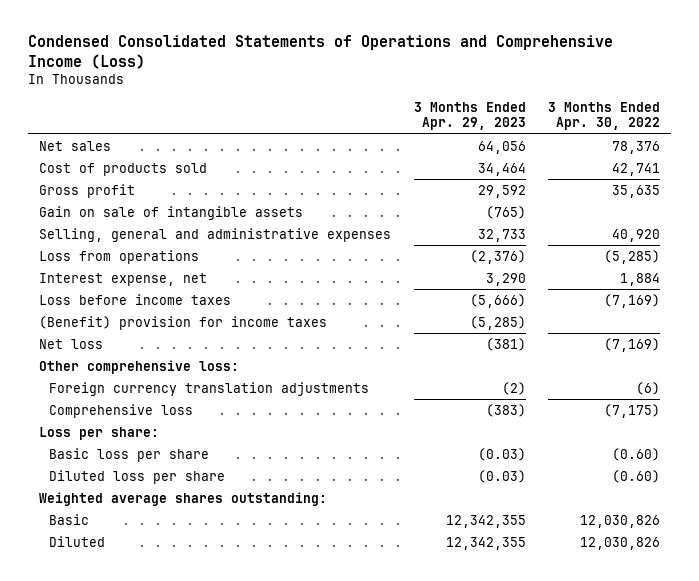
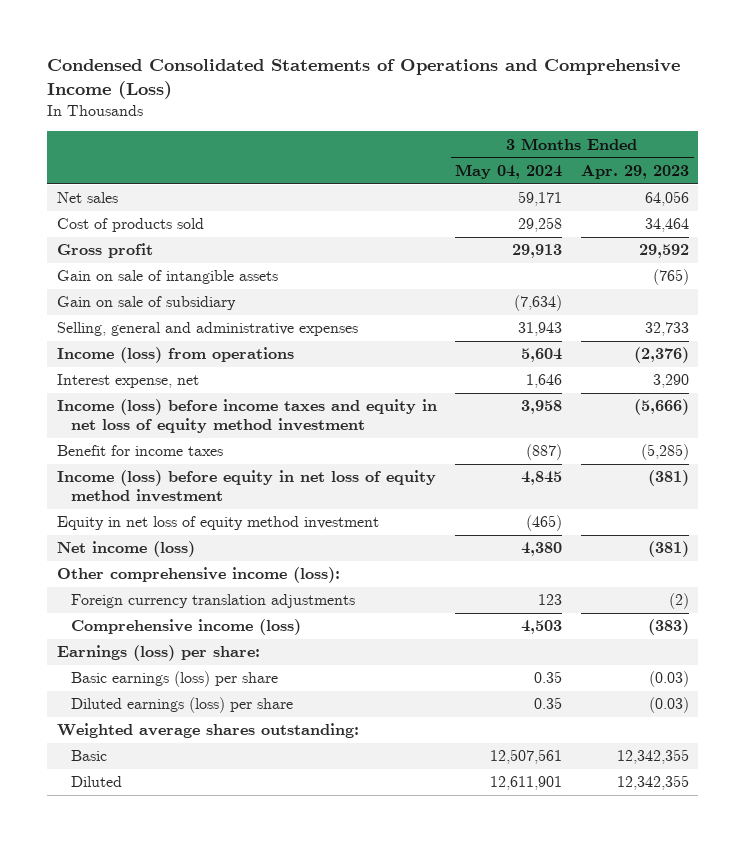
[547,101,660,131] 3 Months Ended Apr. 30, 2022 -> none
none -> [455,163,563,179] May 04, 2024
none -> [56,296,236,311] Gain on sale of subsidiary
[39,249,200,264] Loss from operations -> [56,347,294,364] Income (loss) from operations
[39,293,232,305] Loss before income taxes -> [56,399,437,433] Income (loss) before income taxes and equity in net loss of equity method investment
[39,315,328,330] (Benefit) provision for income taxes -> [56,445,223,457] Benefit for income taxes
none -> [56,470,436,502] Income (loss) before equity in net loss of equity method investment
none -> [56,516,379,531] Equity in net loss of equity method investment
[39,338,104,349] Net loss -> [56,541,195,558] Net income (loss)
[39,359,240,374] Other comprehensive loss: -> [56,567,340,584] Other comprehensive income (loss):
[49,403,194,418] Comprehensive loss -> [70,619,301,636] Comprehensive income (loss)
[39,426,160,440] Loss per share: -> [56,645,260,662] Earnings (loss) per share:
[49,447,210,462] Basic loss per share -> [70,671,278,688] Basic earnings (loss) per share
[49,469,226,484] Diluted loss per share -> [70,697,293,714] Diluted earnings (loss) per share

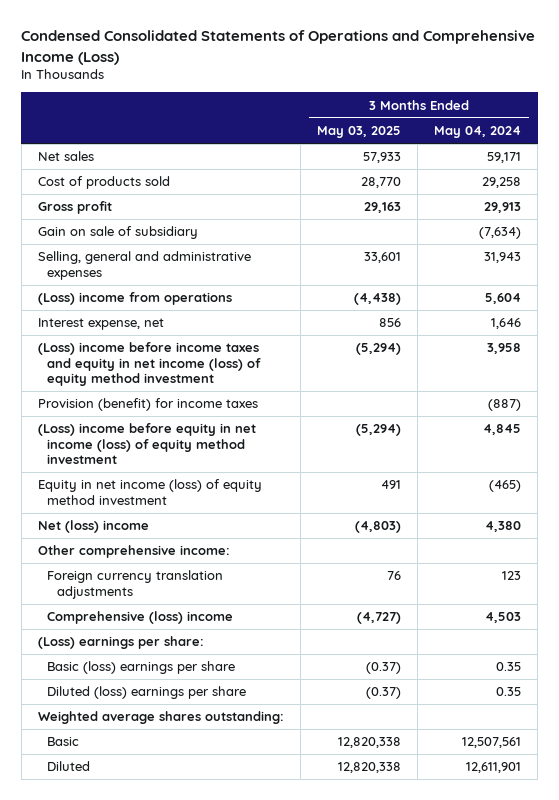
[580,164,689,179] Apr. 29, 2023 -> none
none -> [316,126,401,139] May 03, 2025
[56,270,278,285] Gain on sale of intangible assets -> none
[56,347,294,364] Income (loss) from operations -> [37,292,232,306] (Loss) income from operations
[56,399,437,433] Income (loss) before income taxes and equity in net loss of equity method investment -> [37,342,262,387] (Loss) income before income taxes and equity in net income (loss) of equity method investment
[56,445,223,457] Benefit for income taxes -> [37,398,258,412] Provision (benefit) for income taxes
[56,470,436,502] Income (loss) before equity in net loss of equity method investment -> [37,423,256,465] (Loss) income before equity in net income (loss) of equity method investment
[56,516,379,531] Equity in net loss of equity method investment -> [37,479,262,505] Equity in net income (loss) of equity method investment
[56,541,195,558] Net income (loss) -> [37,520,149,534] Net (loss) income
[56,567,340,584] Other comprehensive income (loss): -> [37,545,230,559] Other comprehensive income:
[70,619,301,636] Comprehensive income (loss) -> [47,611,234,625] Comprehensive (loss) income
[56,645,260,662] Earnings (loss) per share: -> [37,636,204,650] (Loss) earnings per share:
[70,671,278,688] Basic earnings (loss) per share -> [47,661,236,675] Basic (loss) earnings per share
[70,697,293,714] Diluted earnings (loss) per share -> [47,686,247,700] Diluted (loss) earnings per share

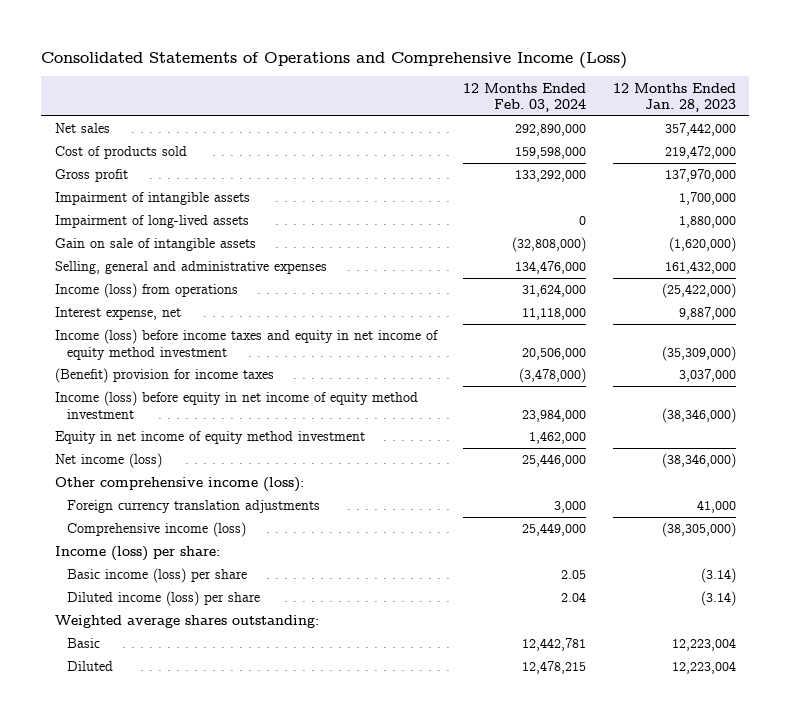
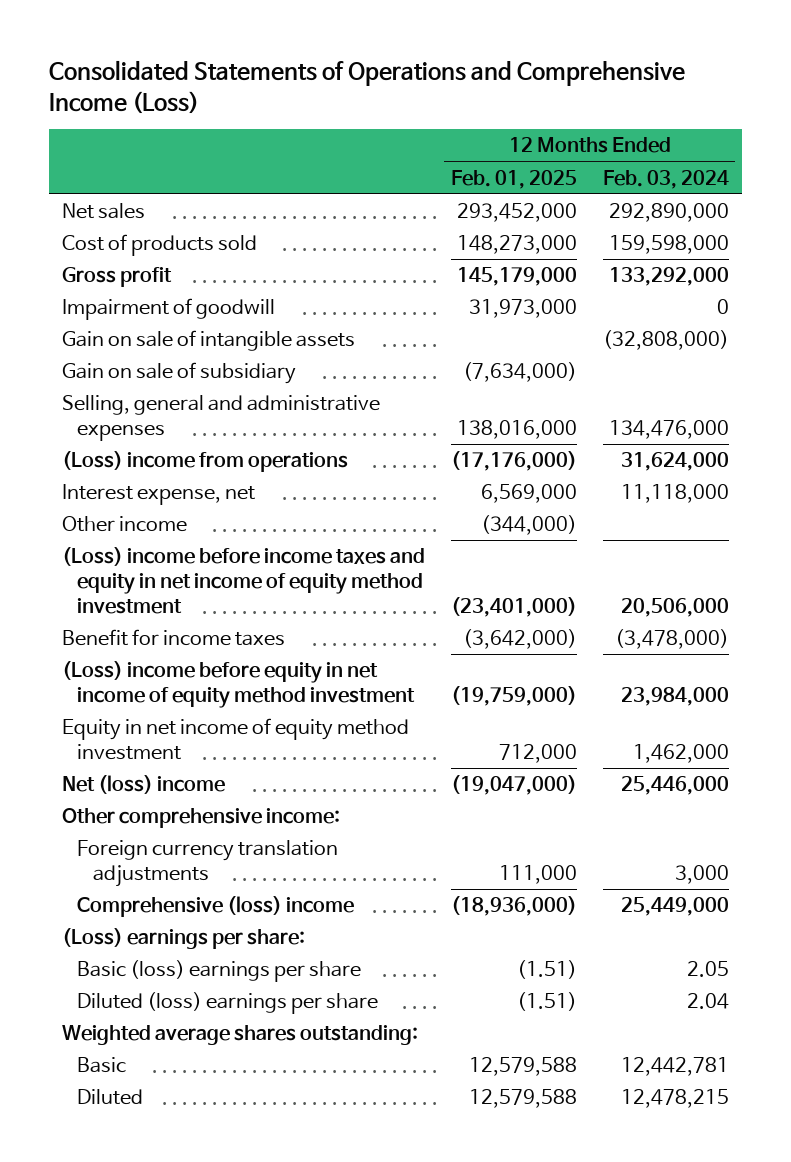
[612,82,736,113] 12 Months Ended Jan. 28, 2023 -> none
none -> [450,169,577,189] Feb. 01, 2025
[54,192,250,206] Impairment of intangible assets -> none
[54,215,249,229] Impairment of long-lived assets -> none
none -> [62,298,276,321] Impairment of goodwill
none -> [62,362,297,385] Gain on sale of subsidiary
[54,283,238,299] Income (loss) from operations -> [62,451,349,473] (Loss) income from operations
none -> [62,516,188,533] Other income
[54,329,438,360] Income (loss) before income taxes and equity in net income of equity method investment -> [62,547,426,614] (Loss) income before income taxes and equity in net income of equity method investment
[54,368,274,384] (Benefit) provision for income taxes -> [62,629,286,647] Benefit for income taxes
[54,391,418,419] Income (loss) before equity in net income of equity method investment -> [62,661,416,708] (Loss) income before equity in net income of equity method investment
[54,453,162,469] Net income (loss) -> [62,775,226,795] Net (loss) income
[54,477,304,493] Other comprehensive income (loss): -> [62,808,341,829] Other comprehensive income:
[66,522,246,538] Comprehensive income (loss) -> [77,896,355,918] Comprehensive (loss) income
[54,546,220,562] Income (loss) per share: -> [62,928,306,950] (Loss) earnings per share:
[66,568,247,584] Basic income (loss) per share -> [77,960,362,983] Basic (loss) earnings per share
[66,591,260,607] Diluted income (loss) per share -> [77,992,379,1015] Diluted (loss) earnings per share

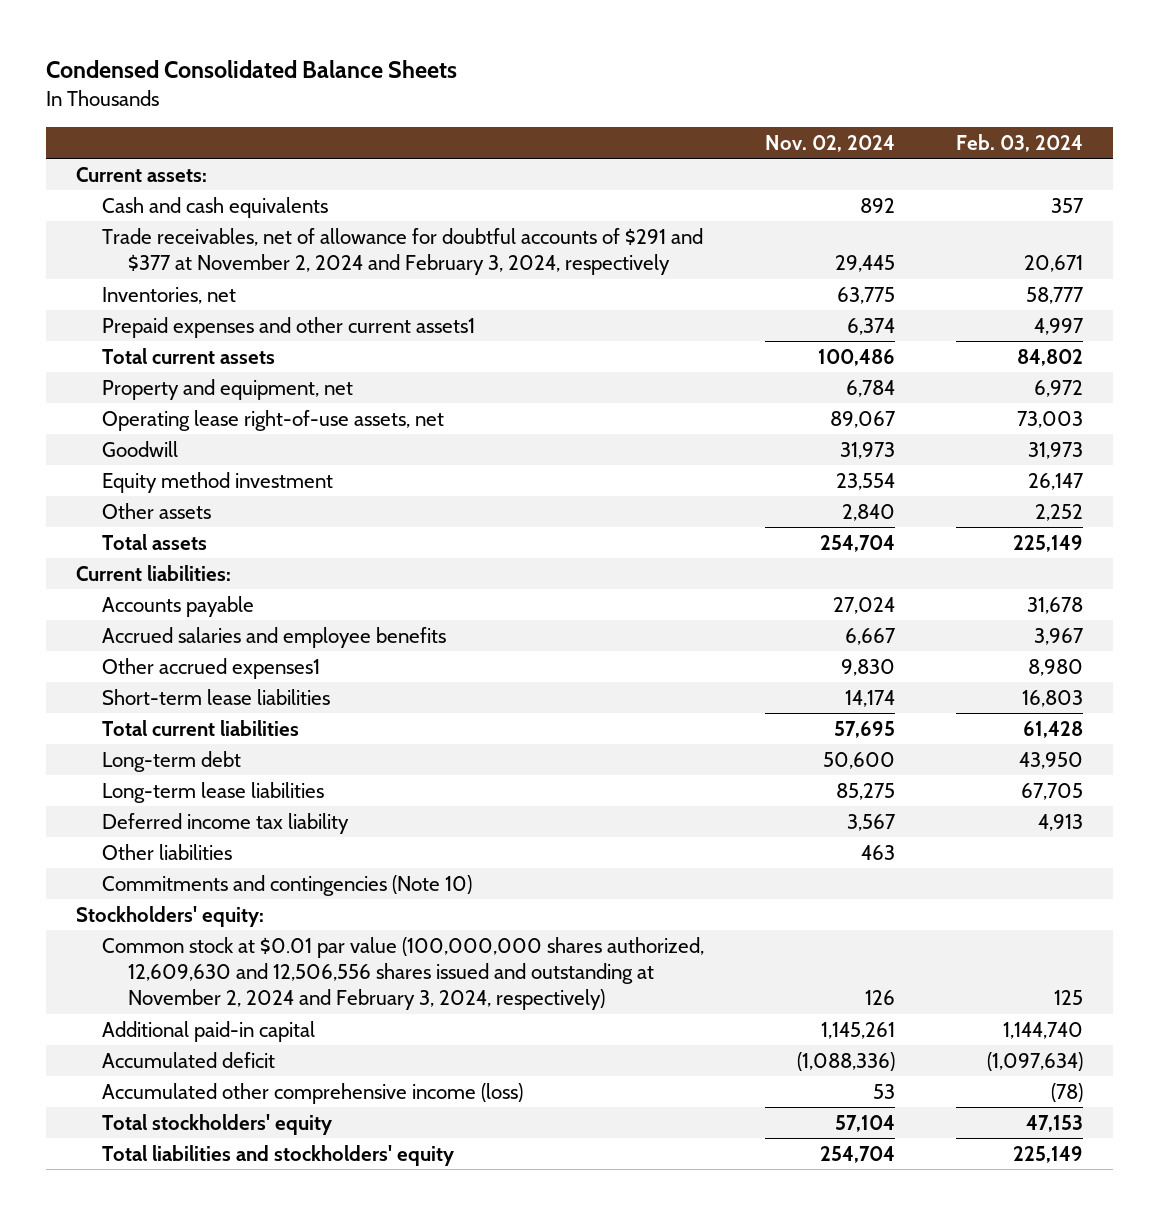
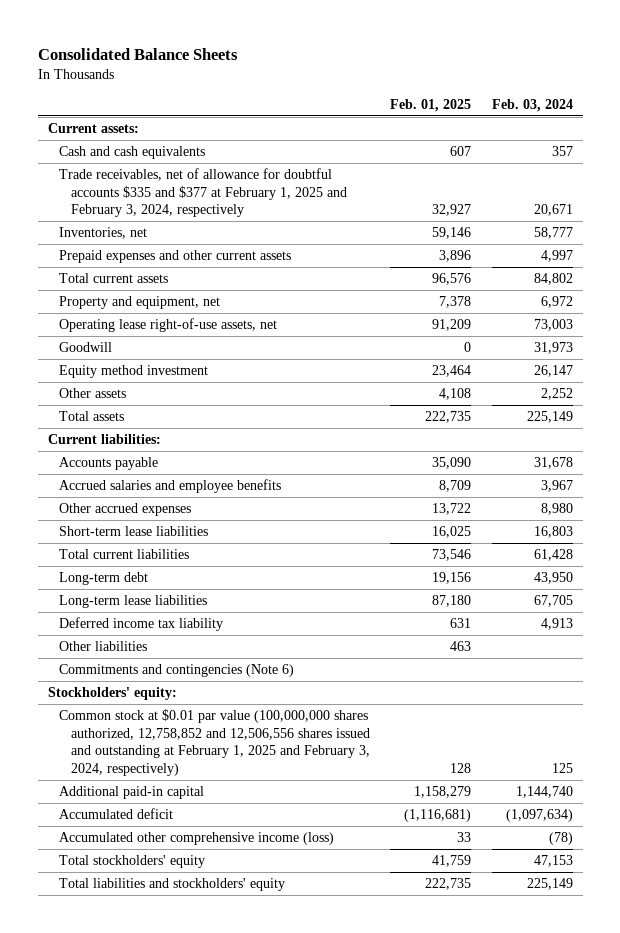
[46,60,458,79] Condensed Consolidated Balance Sheets -> [37,47,238,60] Consolidated Balance Sheets
[765,134,896,152] Nov. 02, 2024 -> none
none -> [390,98,472,112] Feb. 01, 2025
[102,227,704,276] Trade receivables, net of allowance for doubtful accounts of $291 and $377 at November 2, 2024 and February 3, 2024, respectively -> [59,167,347,218] Trade receivables, net of allowance for doubtful accounts $335 and $377 at February 1, 2025 and February 3, 2024, respectively
[102,316,476,338] Prepaid expenses and other current assets1 -> [59,249,292,263] Prepaid expenses and other current assets
[102,657,321,679] Other accrued expenses1 -> [59,502,192,516] Other accrued expenses
[102,874,473,896] Commitments and contingencies (Note 10) -> [59,663,295,677] Commitments and contingencies (Note 6)
[102,936,705,1011] Common stock at $0.01 par value (100,000,000 shares authorized, 12,609,630 and 12,506,556 shares issued and outstanding at November 2, 2024 and February 3, 2024, respectively) -> [59,708,370,776] Common stock at $0.01 par value (100,000,000 shares authorized, 12,758,852 and 12,506,556 shares issued and outstanding at February 1, 2025 and February 3, 2024, respectively)

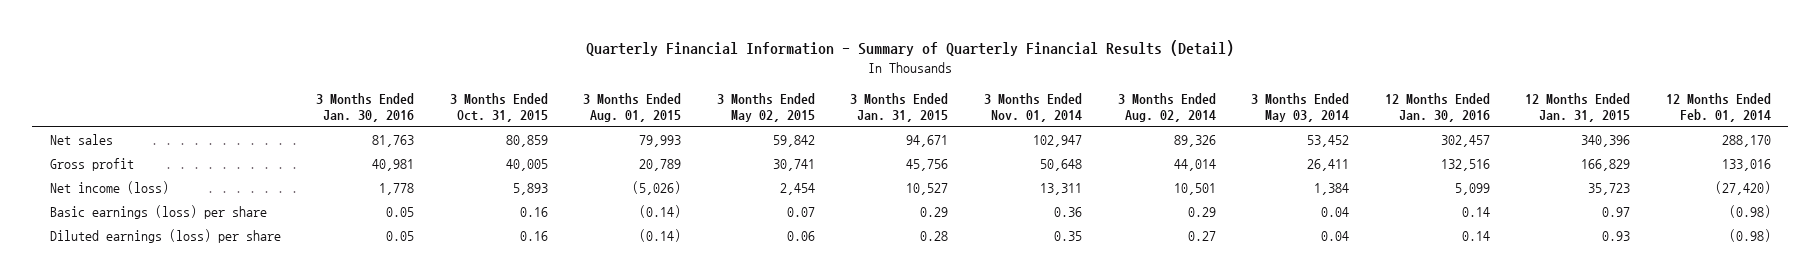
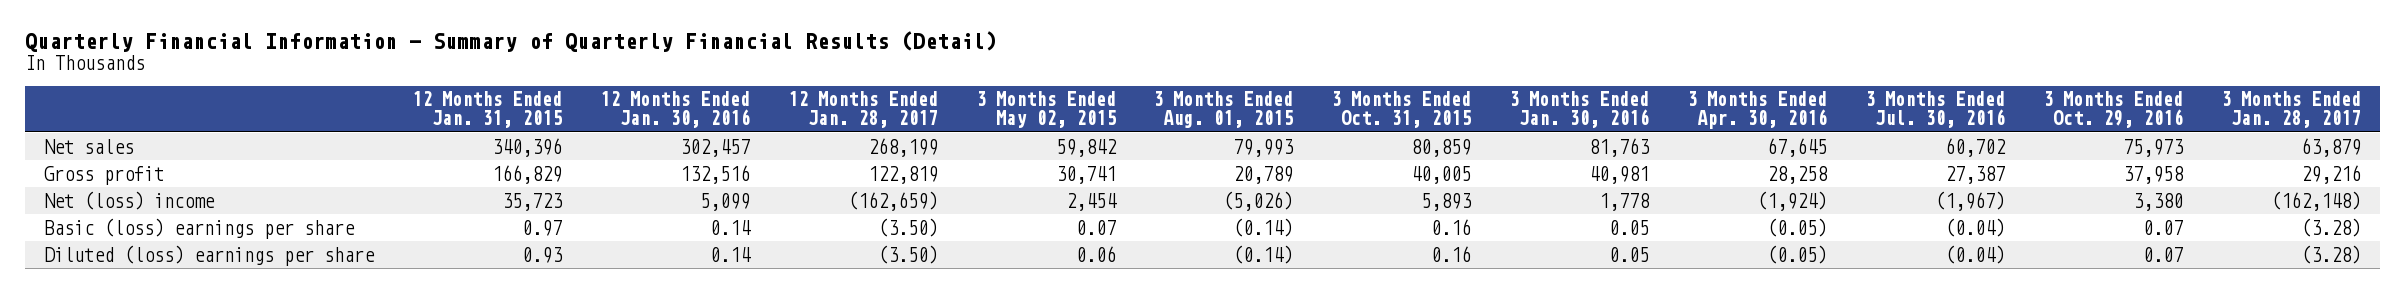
[850,92,949,122] 3 Months Ended Jan. 31, 2015 -> none
[983,92,1082,122] 3 Months Ended Nov. 01, 2014 -> none
[1117,92,1216,122] 3 Months Ended Aug. 02, 2014 -> none
[1251,92,1350,122] 3 Months Ended May 03, 2014 -> none
[1665,92,1771,122] 12 Months Ended Feb. 01, 2014 -> none
none -> [787,91,938,129] 12 Months Ended Jan. 28, 2017
none -> [1687,91,1828,130] 3 Months Ended Apr. 30, 2016
none -> [1865,91,2006,129] 3 Months Ended Jul. 30, 2016
none -> [2043,91,2184,129] 3 Months Ended Oct. 29, 2016
none -> [2221,91,2362,129] 3 Months Ended Jan. 28, 2017
[49,180,169,194] Net income (loss) -> [43,190,215,210] Net (loss) income
[49,204,267,219] Basic earnings (loss) per share -> [43,217,355,239] Basic (loss) earnings per share
[49,228,281,243] Diluted earnings (loss) per share -> [43,244,375,266] Diluted (loss) earnings per share

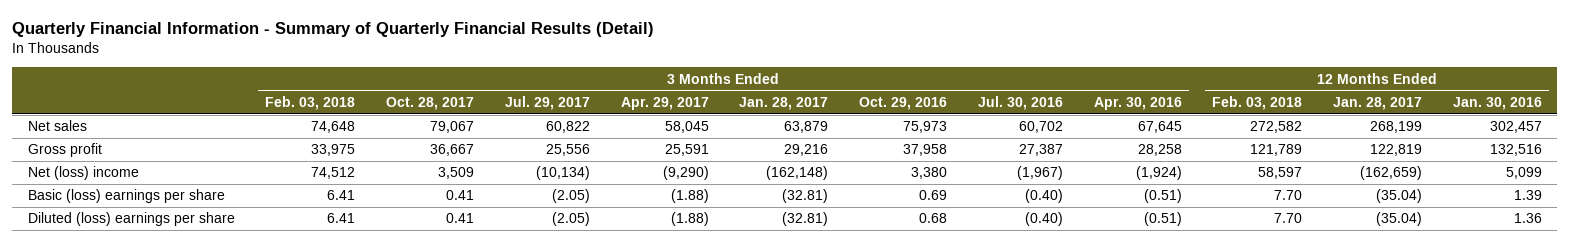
[411,91,562,129] 12 Months Ended Jan. 31, 2015 -> none
[975,91,1116,129] 3 Months Ended May 02, 2015 -> none
[1153,91,1294,129] 3 Months Ended Aug. 01, 2015 -> none
[1331,91,1472,129] 3 Months Ended Oct. 31, 2015 -> none
[1509,91,1650,129] 3 Months Ended Jan. 30, 2016 -> none
none -> [265,95,356,110] Feb. 03, 2018
none -> [386,96,475,110] Oct. 28, 2017
none -> [504,95,590,110] Jul. 29, 2017
none -> [620,96,709,110] Apr. 29, 2017
none -> [1212,95,1303,110] Feb. 03, 2018
[709,219,751,235] 0.14 -> [1513,190,1542,201] 1.39
[877,217,938,237] (3.50) -> [1376,189,1423,204] (35.04)
[1767,217,1828,237] (0.05) -> [1143,189,1182,204] (0.51)
[1945,217,2006,237] (0.04) -> [1024,189,1063,204] (0.40)
[2143,219,2184,235] 0.07 -> [919,190,948,201] 0.69
[2301,217,2362,237] (3.28) -> [782,189,829,204] (32.81)
[709,246,751,262] 0.14 -> [1513,213,1542,224] 1.36
[877,244,938,264] (3.50) -> [1376,212,1423,227] (35.04)
[1767,244,1828,264] (0.05) -> [1143,212,1182,227] (0.51)
[1945,244,2006,264] (0.04) -> [1024,212,1063,227] (0.40)
[2143,246,2184,262] 0.07 -> [919,213,948,224] 0.68
[2301,244,2362,264] (3.28) -> [782,212,829,227] (32.81)

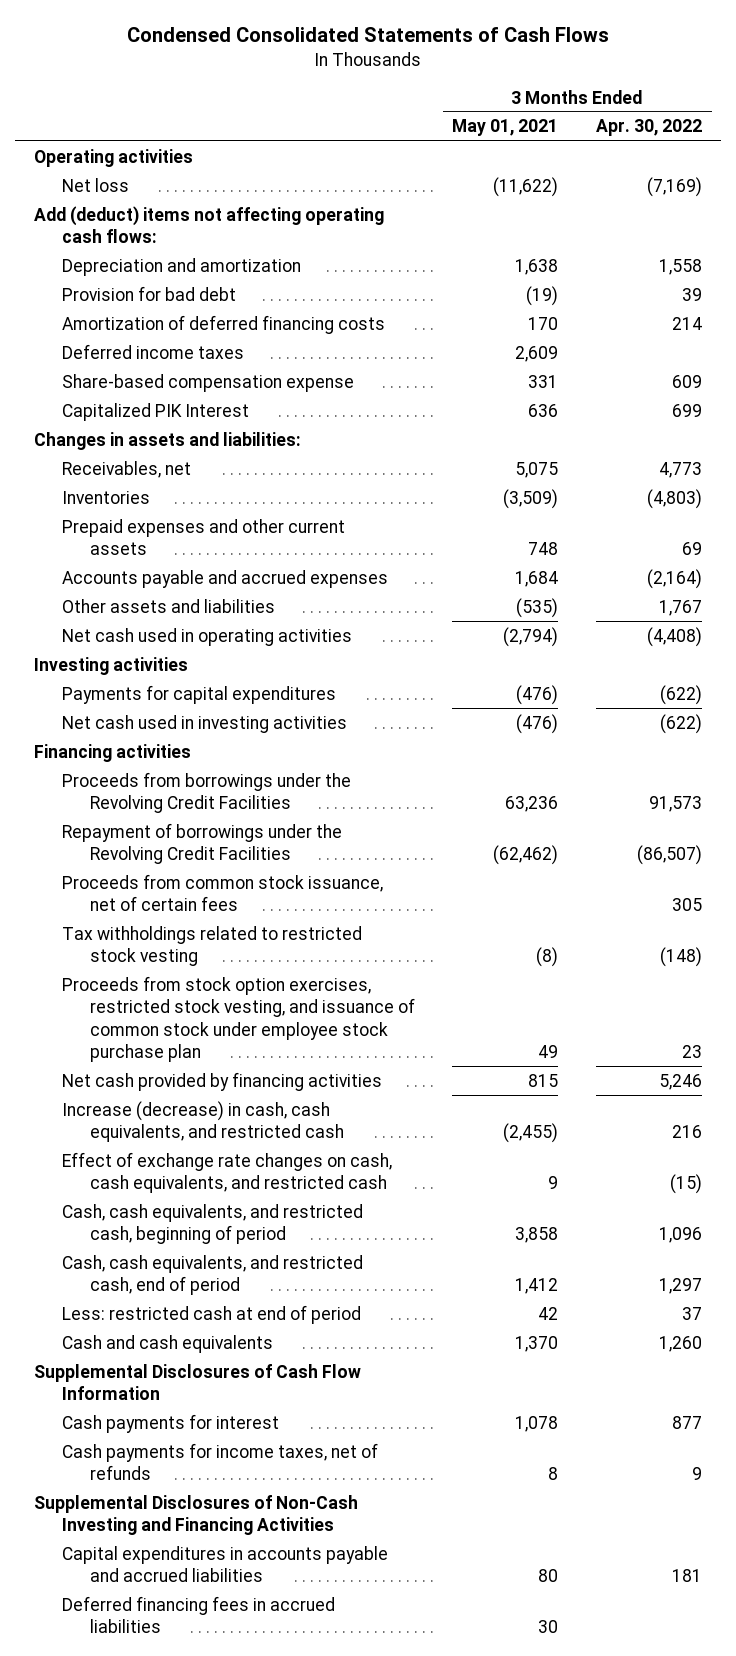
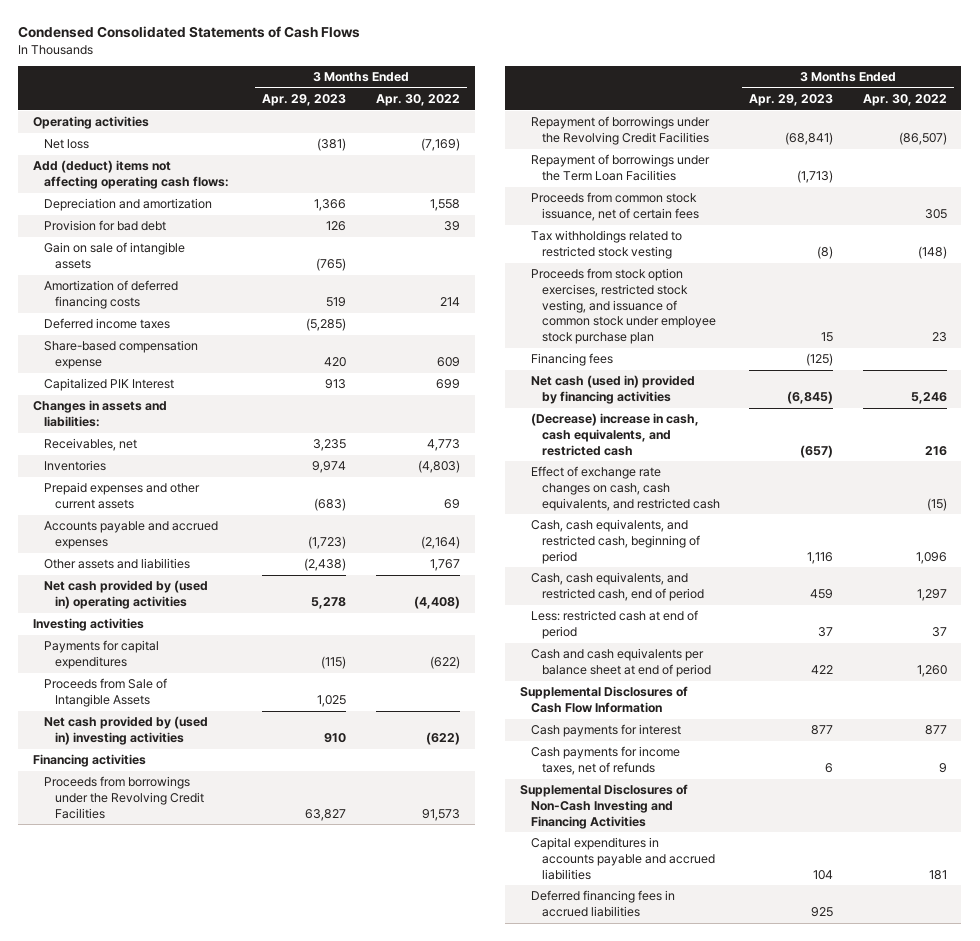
[452,119,559,137] May 01, 2021 -> none
none -> [262,94,347,107] Apr. 29, 2023
none -> [43,242,185,270] Gain on sale of intangible assets
[61,627,352,646] Net cash used in operating activities -> [43,580,208,610] Net cash provided by (used in) operating activities
none -> [43,678,167,708] Proceeds from Sale of Intangible Assets
[61,714,347,733] Net cash used in investing activities -> [43,716,208,746] Net cash provided by (used in) investing activities
none -> [530,154,710,182] Repayment of borrowings under the Term Loan Facilities
none -> [530,353,613,367] Financing fees
[61,1071,382,1091] Net cash provided by financing activities -> [530,375,695,405] Net cash (used in) provided by financing activities
[61,1100,344,1143] Increase (decrease) in cash, cash equivalents, and restricted cash -> [530,413,699,456] (Decrease) increase in cash, cash equivalents, and restricted cash
[61,1334,273,1353] Cash and cash equivalents -> [530,648,711,678] Cash and cash equivalents per balance sheet at end of period

